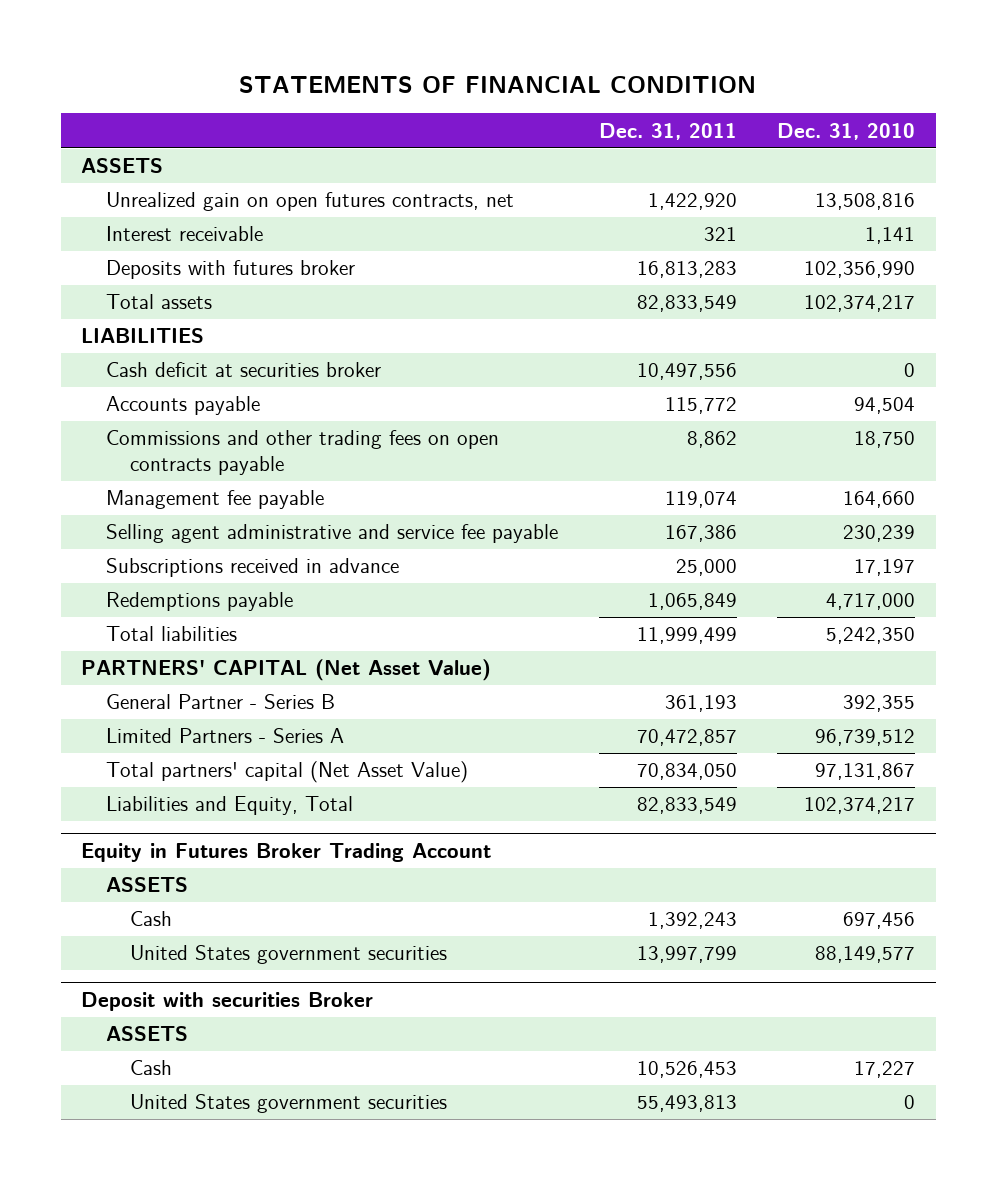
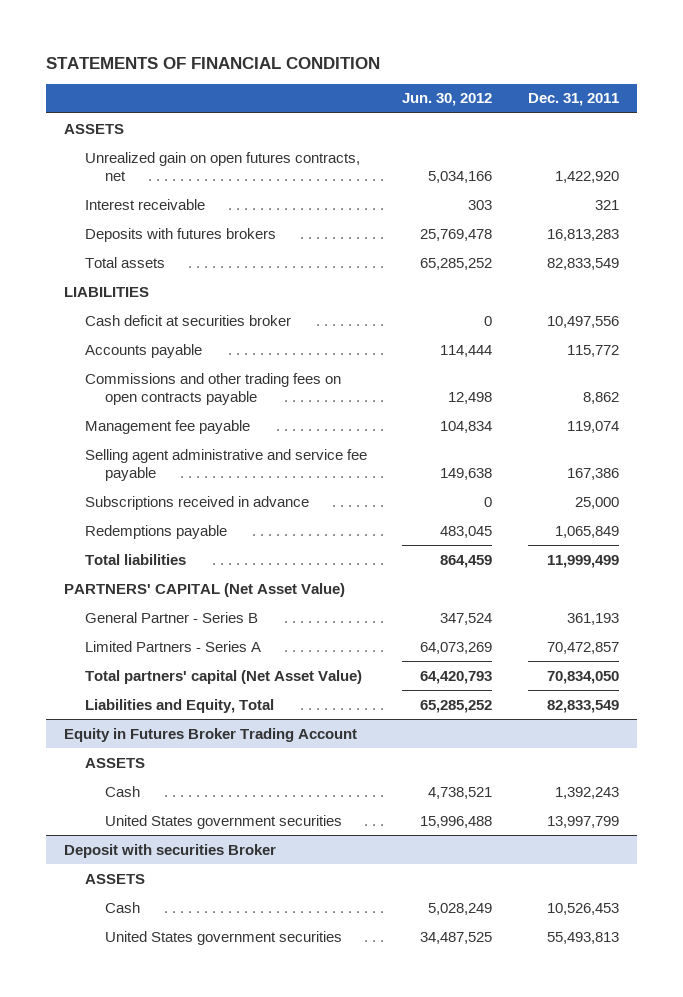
[777,122,916,140] Dec. 31, 2010 -> none
none -> [402,93,493,107] Jun. 30, 2012
[105,260,355,280] Deposits with futures broker -> [84,227,276,242] Deposits with futures brokers

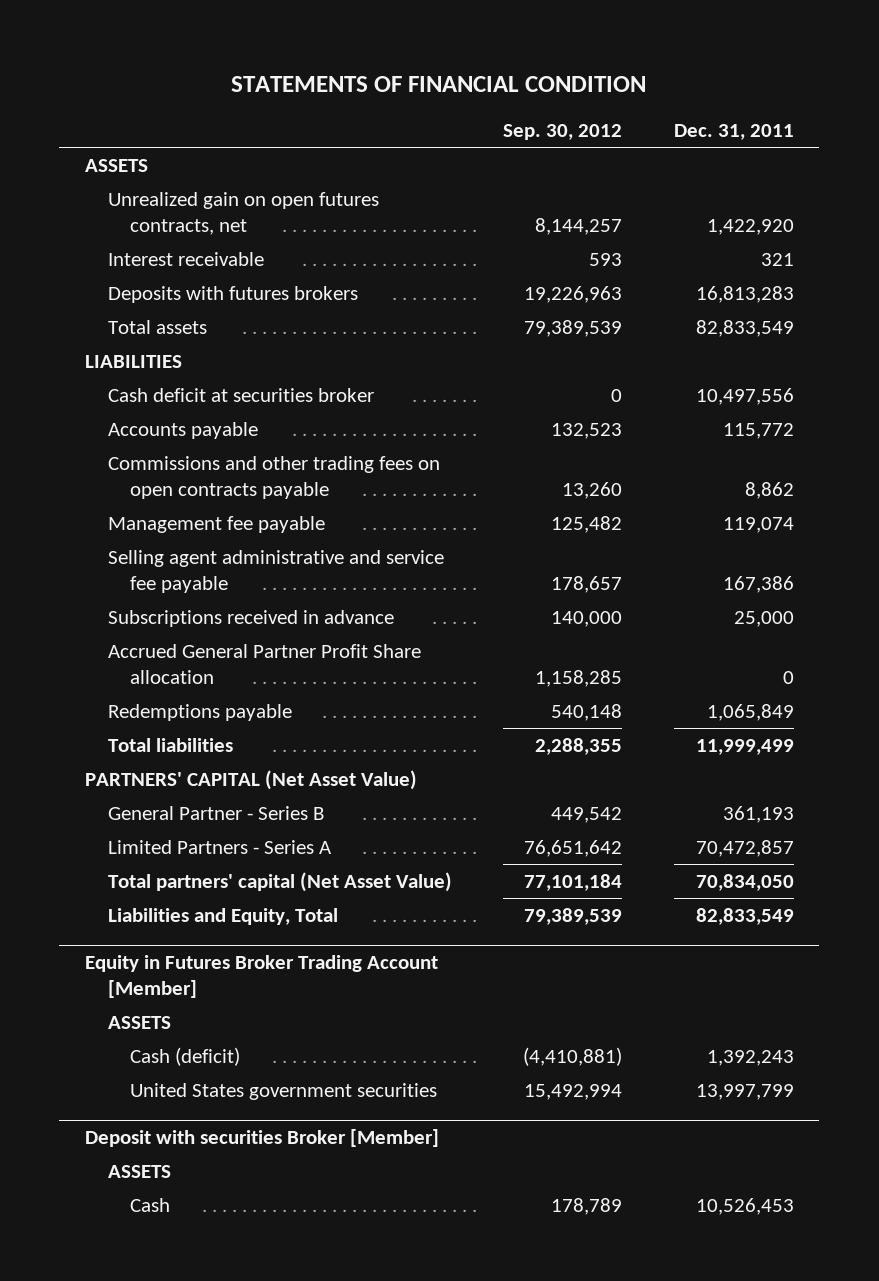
[402,93,493,107] Jun. 30, 2012 -> none
none -> [503,124,623,141] Sep. 30, 2012
none -> [107,643,421,685] Accrued General Partner Profit Share allocation
[63,727,357,742] Equity in Futures Broker Trading Account -> [85,955,439,999] Equity in Futures Broker Trading Account [Member]
[105,785,141,797] Cash -> [130,1046,241,1066] Cash (deficit)
[63,843,276,858] Deposit with securities Broker -> [85,1129,440,1148] Deposit with securities Broker [Member]
[105,930,343,945] United States government securities -> none

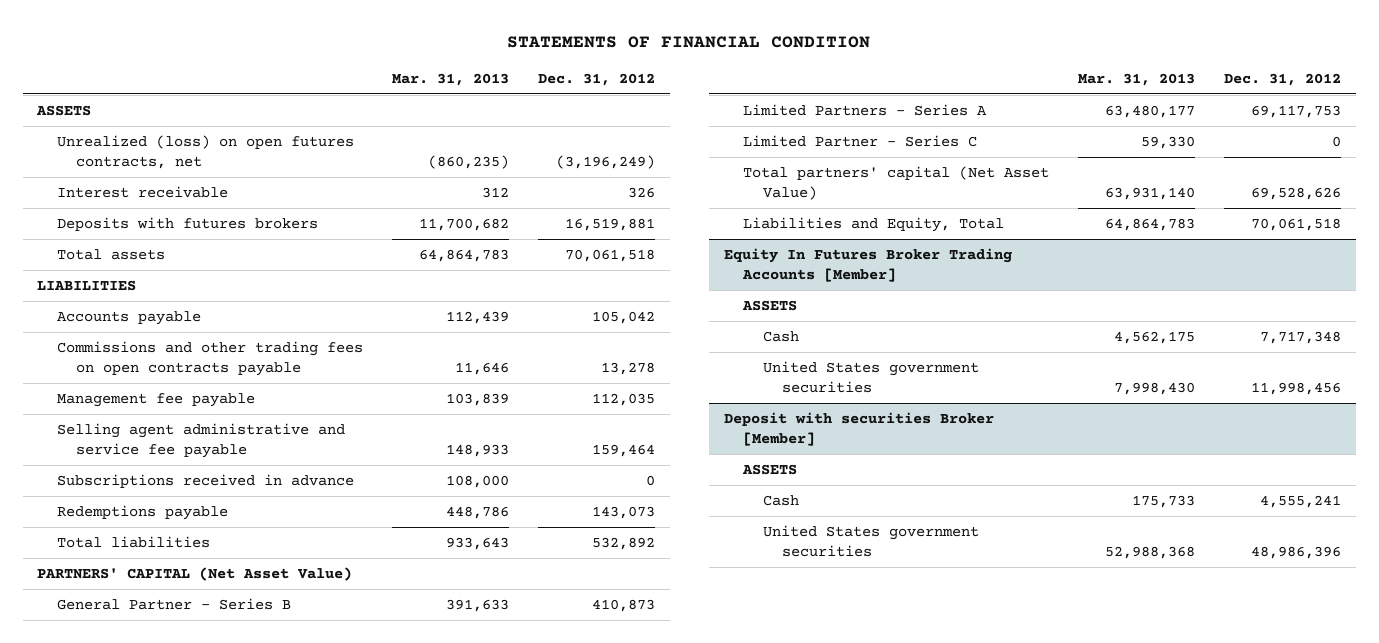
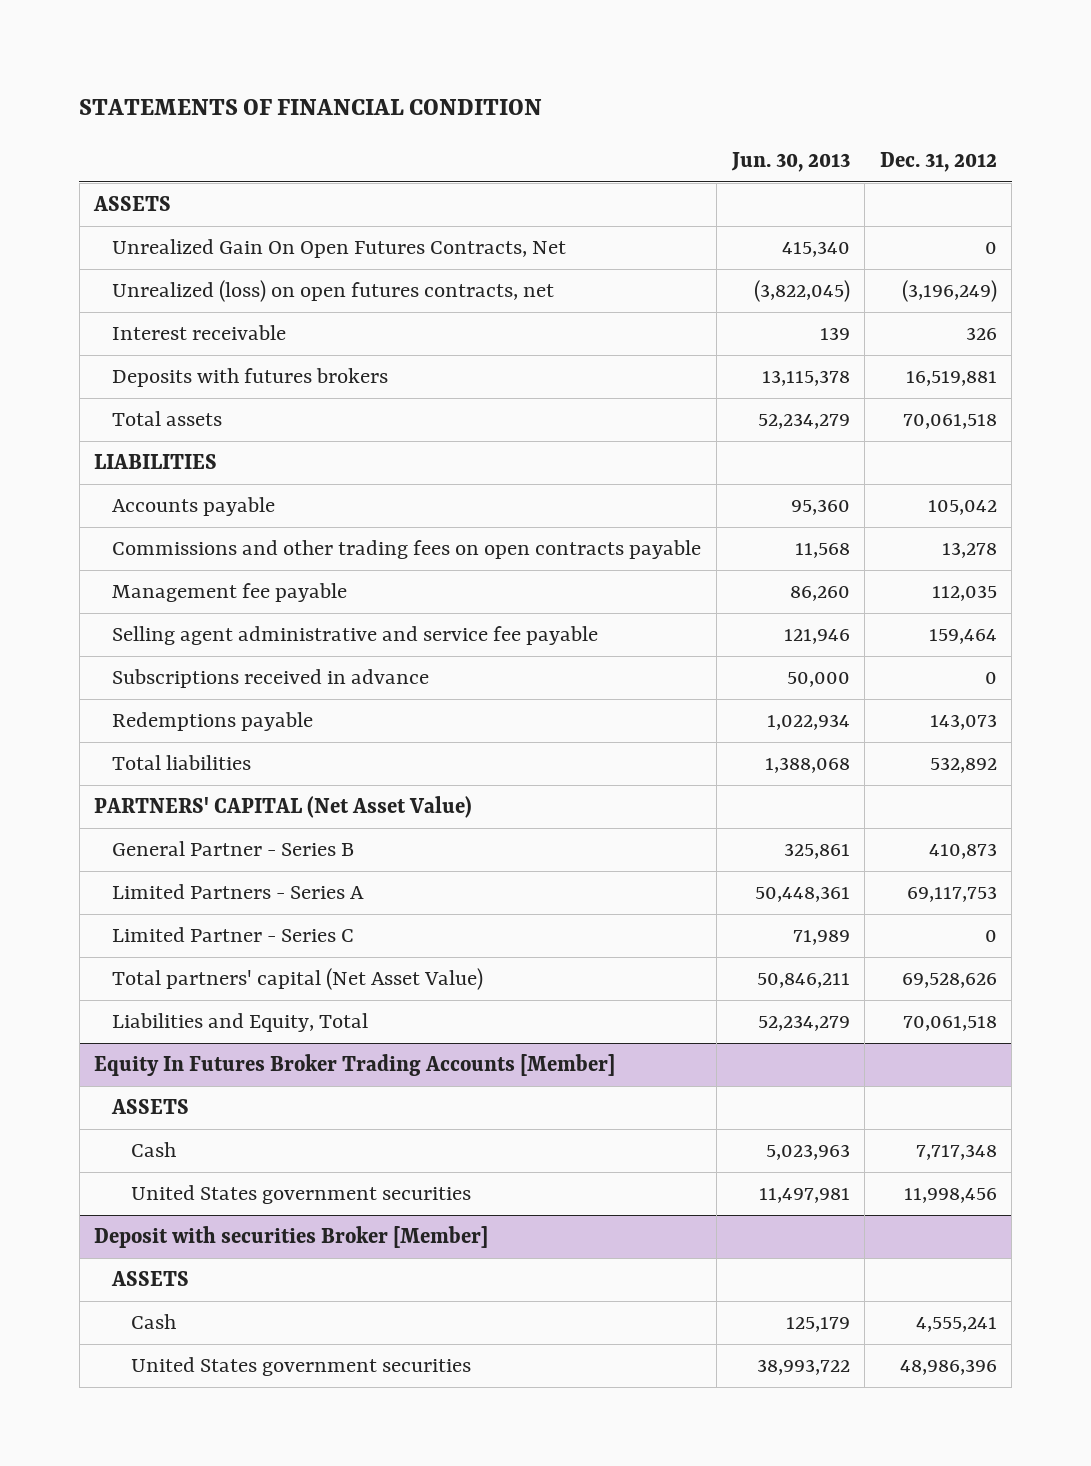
[391,72,509,86] Mar. 31, 2013 -> none
none -> [730,151,850,172] Jun. 30, 2013
none -> [112,239,567,259] Unrealized Gain On Open Futures Contracts, Net

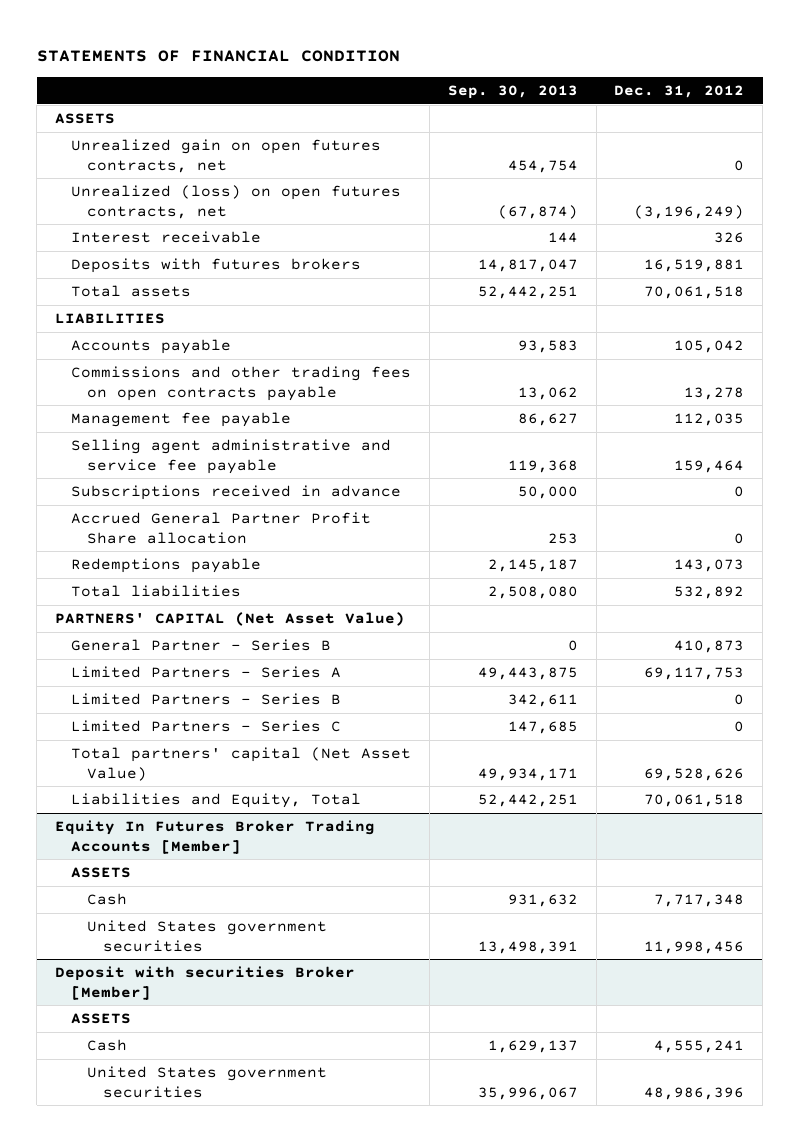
[730,151,850,172] Jun. 30, 2013 -> none
none -> [447,85,578,100] Sep. 30, 2013
[112,239,567,259] Unrealized Gain On Open Futures Contracts, Net -> [71,138,382,173] Unrealized gain on open futures contracts, net
none -> [71,511,372,544] Accrued General Partner Profit Share allocation
none -> [71,692,342,705] Limited Partners - Series B
[112,927,355,943] Limited Partner - Series C -> [71,719,342,732] Limited Partners - Series C

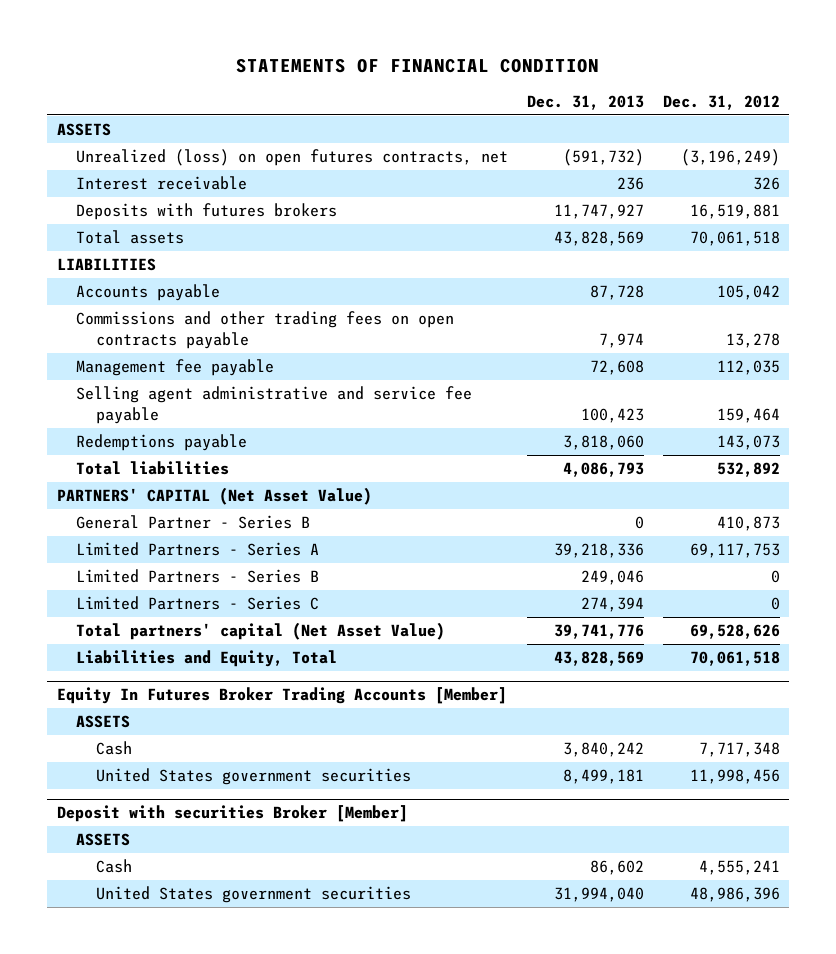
[447,85,578,100] Sep. 30, 2013 -> none
none -> [527,94,645,110] Dec. 31, 2013
[71,138,382,173] Unrealized gain on open futures contracts, net -> none
[71,484,402,500] Subscriptions received in advance -> none
[71,511,372,544] Accrued General Partner Profit Share allocation -> none

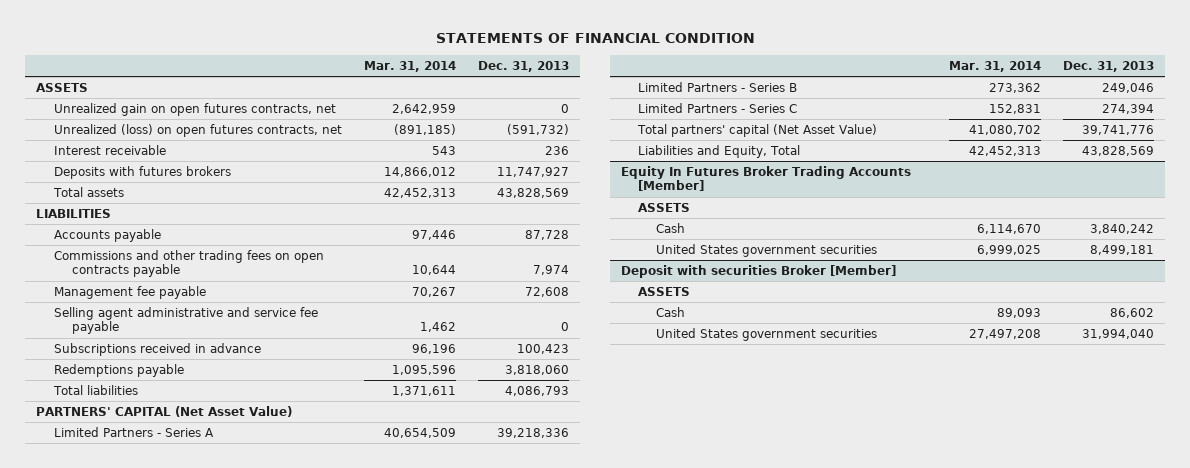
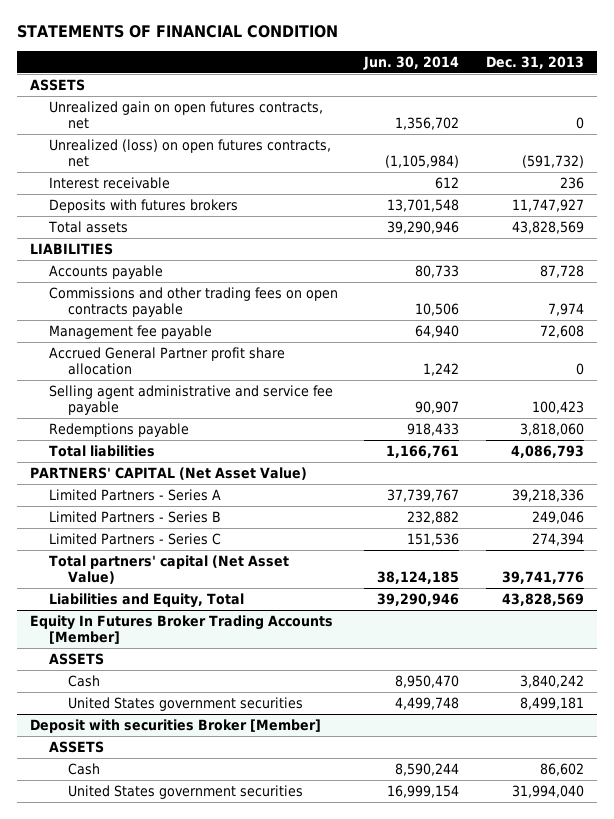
[363,61,456,73] Mar. 31, 2014 -> none
none -> [363,55,460,70] Jun. 30, 2014
[53,342,261,356] Subscriptions received in advance -> none
none -> [48,346,285,375] Accrued General Partner profit share allocation
[561,322,570,332] 0 -> [531,400,584,414] 100,423

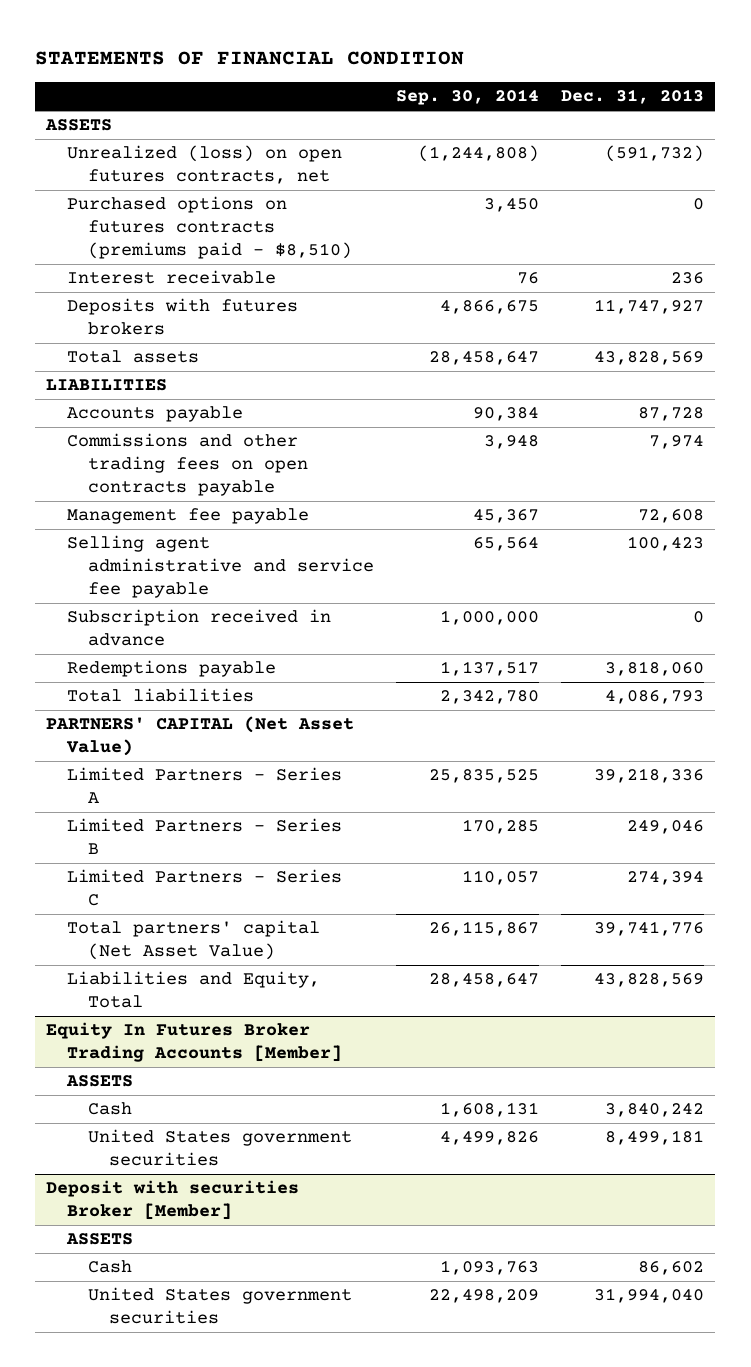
[363,55,460,70] Jun. 30, 2014 -> none
none -> [396,89,540,106] Sep. 30, 2014
[48,100,323,129] Unrealized gain on open futures contracts, net -> none
none -> [67,196,353,260] Purchased options on futures contracts (premiums paid - $8,510)
[48,346,285,375] Accrued General Partner profit share allocation -> none
none -> [67,609,332,647] Subscription received in advance

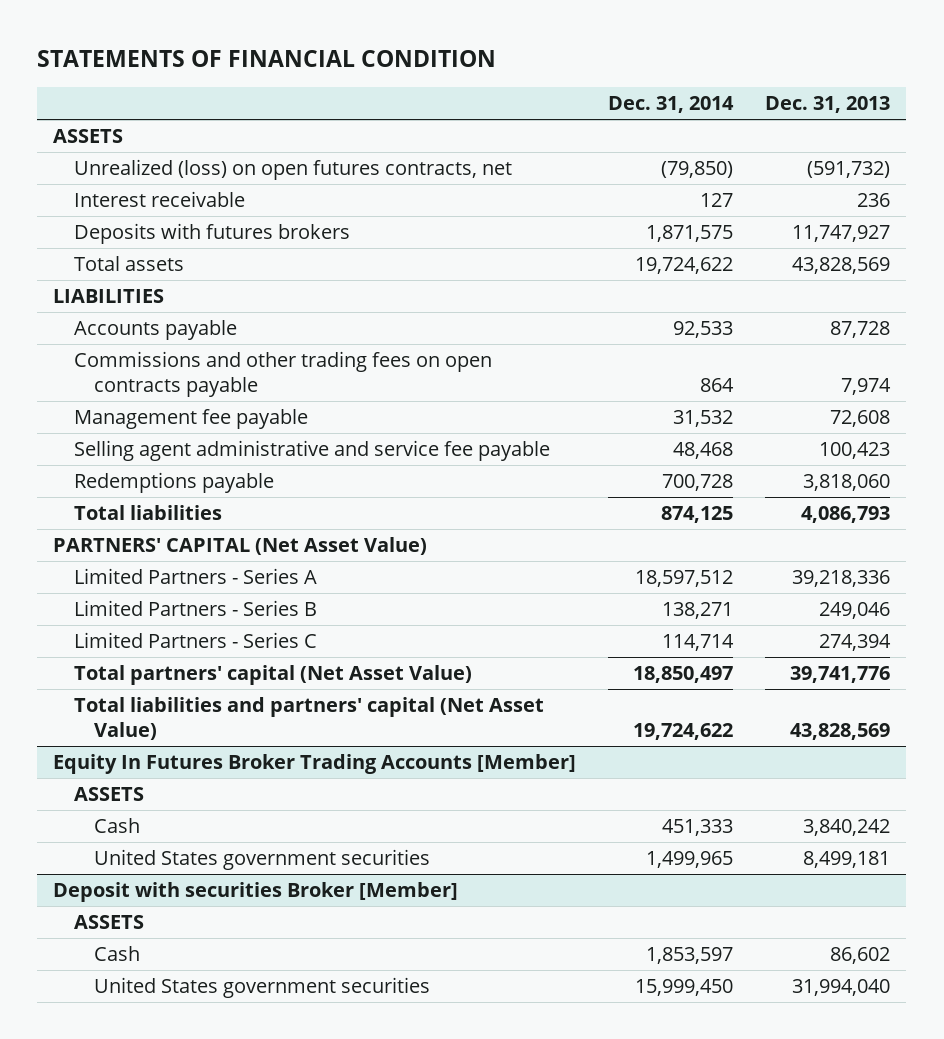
[396,89,540,106] Sep. 30, 2014 -> none
none -> [608,95,735,113] Dec. 31, 2014
[67,196,353,260] Purchased options on futures contracts (premiums paid - $8,510) -> none
[67,609,332,647] Subscription received in advance -> none
[67,971,321,1009] Liabilities and Equity, Total -> [73,697,544,741] Total liabilities and partners' capital (Net Asset Value)

